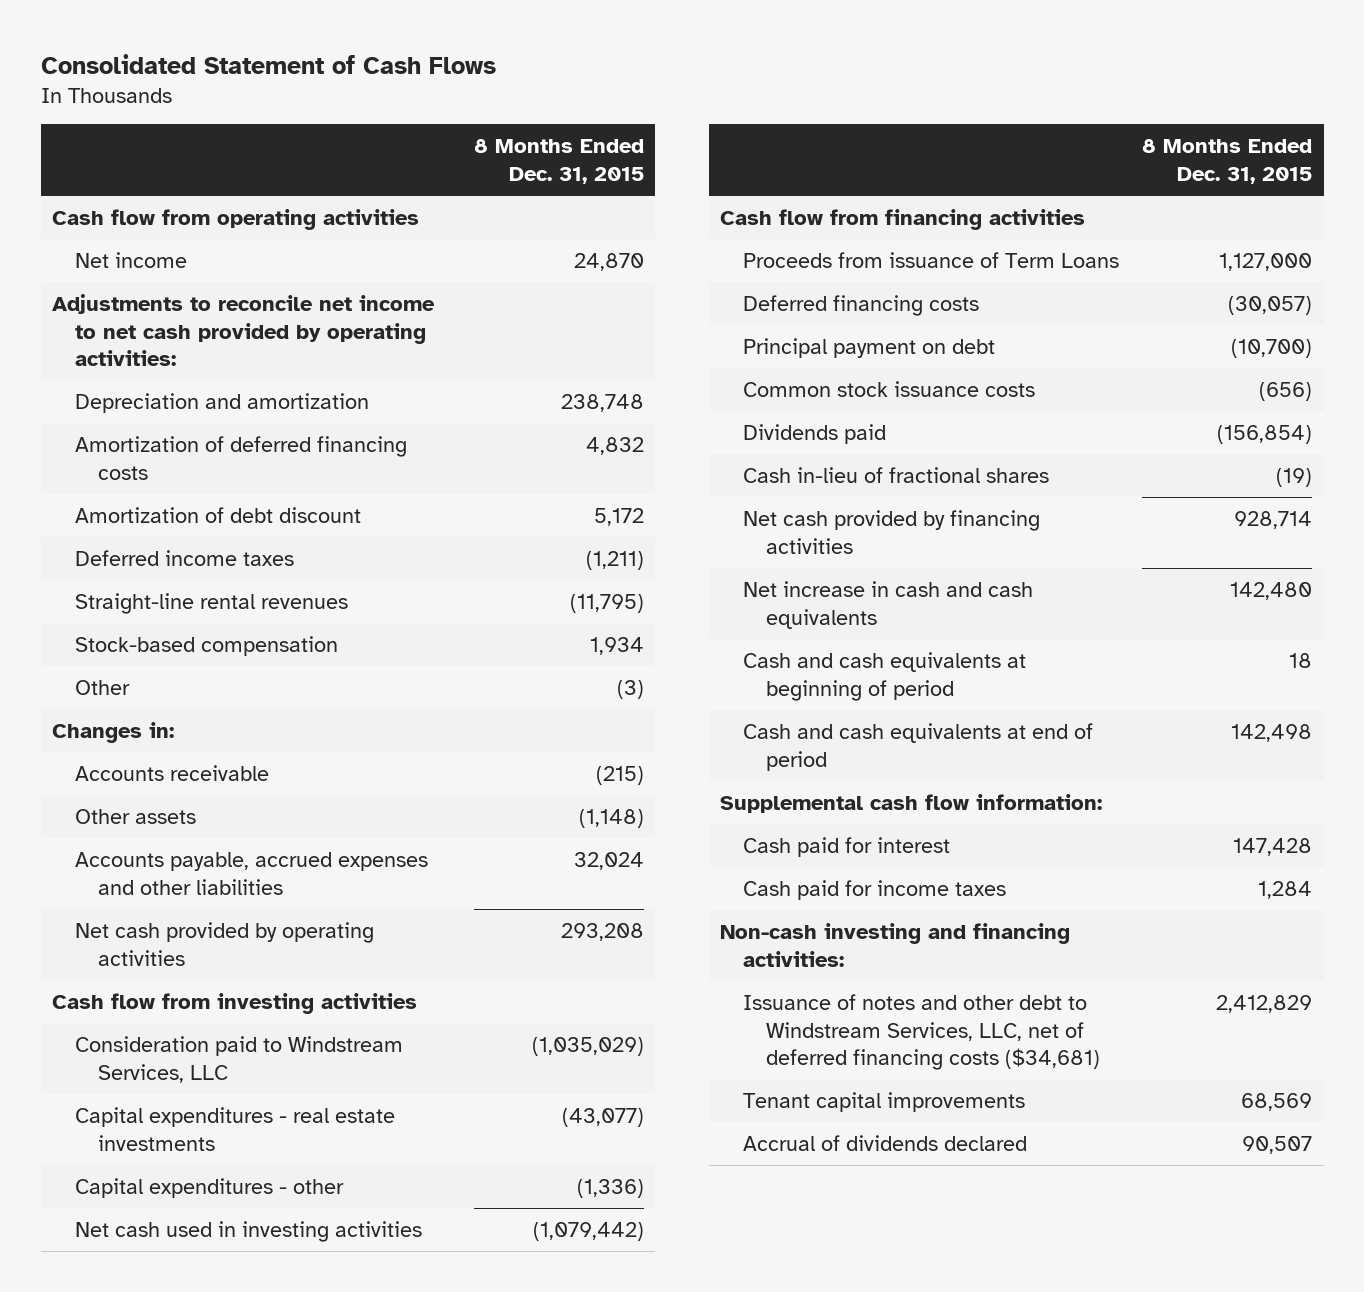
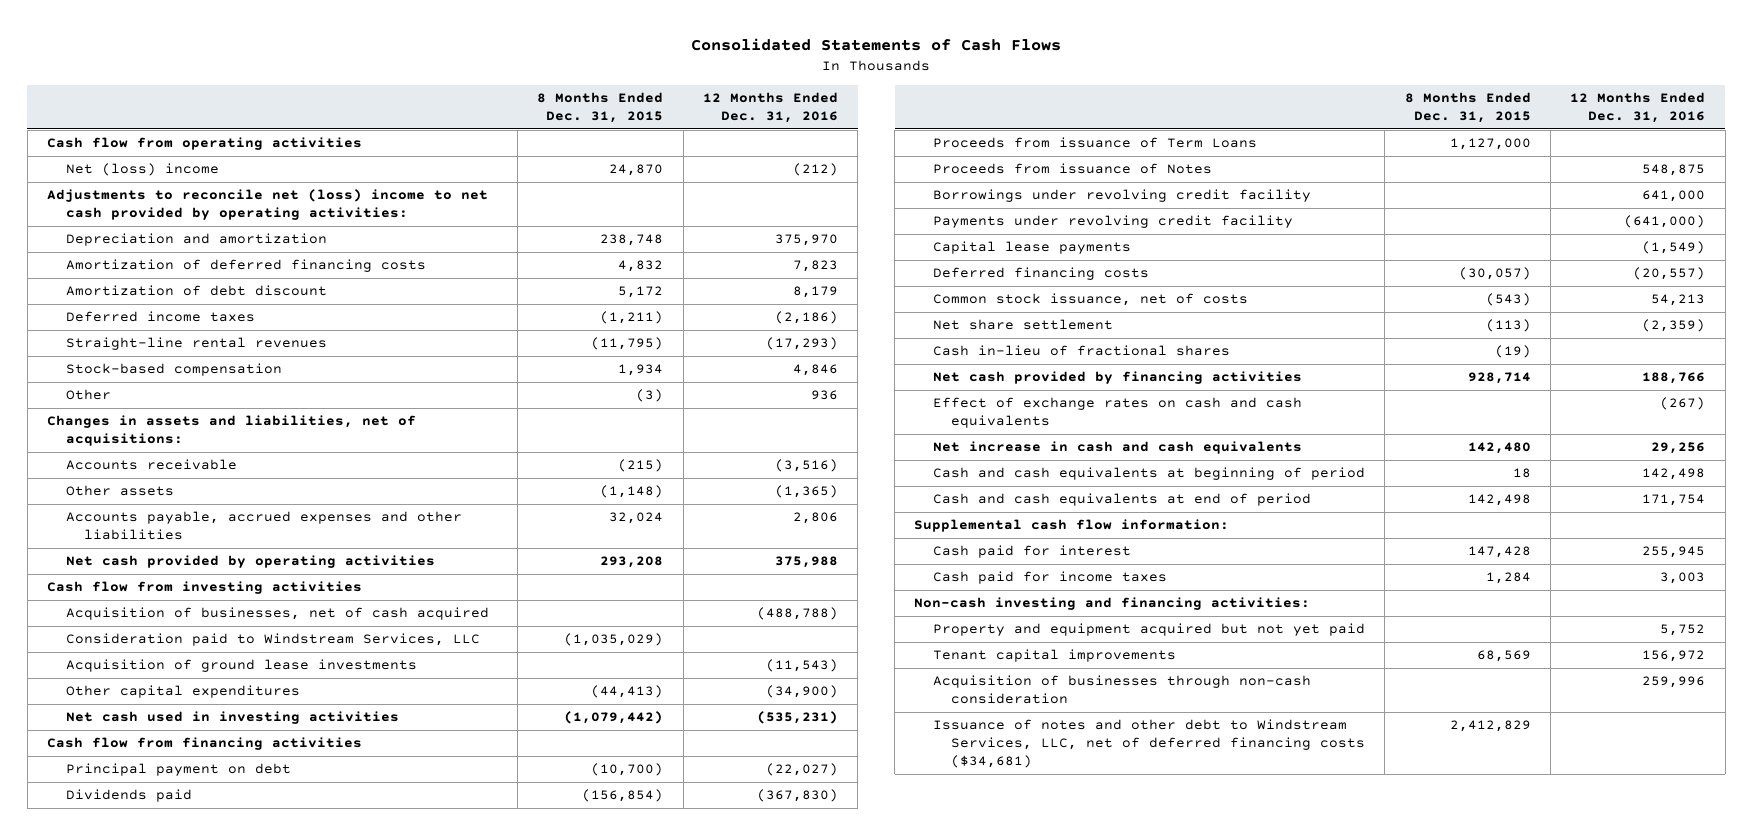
[40,54,496,75] Consolidated Statement of Cash Flows -> [691,38,1062,52] Consolidated Statements of Cash Flows
none -> [703,91,839,123] 12 Months Ended Dec. 31, 2016
[74,251,187,268] Net income -> [65,163,219,177] Net (loss) income
[52,293,436,367] Adjustments to reconcile net income to net cash provided by operating activities: -> [47,189,489,221] Adjustments to reconcile net (loss) income to net cash provided by operating activities:
[52,721,175,743] Changes in: -> [47,415,417,447] Changes in assets and liabilities, net of acquisitions:
none -> [65,607,489,621] Acquisition of businesses, net of cash acquired
[74,1106,395,1151] Capital expenditures - real estate investments -> none
none -> [65,659,417,673] Acquisition of ground lease investments
[74,1177,344,1198] Capital expenditures - other -> [65,685,300,699] Other capital expenditures
[576,1178,644,1198] (1,336) -> [591,685,664,699] (44,413)
[743,380,1036,397] Common stock issuance costs -> none
[743,251,1120,268] Proceeds from issuance of Term Loans -> [932,137,1257,149] Proceeds from issuance of Term Loans
none -> [932,163,1212,175] Proceeds from issuance of Notes
none -> [932,189,1311,203] Borrowings under revolving credit facility
none -> [932,215,1293,229] Payments under revolving credit facility
none -> [932,241,1131,255] Capital lease payments
[743,294,980,316] Deferred financing costs -> [932,267,1149,281] Deferred financing costs
none -> [932,293,1248,307] Common stock issuance, net of costs
none -> [932,319,1113,331] Net share settlement
none -> [932,397,1302,429] Effect of exchange rates on cash and cash equivalents
none -> [932,623,1365,637] Property and equipment acquired but not yet paid
[743,1134,1028,1151] Accrual of dividends declared -> none
none -> [932,675,1311,705] Acquisition of businesses through non-cash consideration
[743,993,1100,1071] Issuance of notes and other debt to Windstream Services, LLC, net of deferred financing costs ($34,681) -> [932,719,1366,769] Issuance of notes and other debt to Windstream Services, LLC, net of deferred financing costs ($34,681)

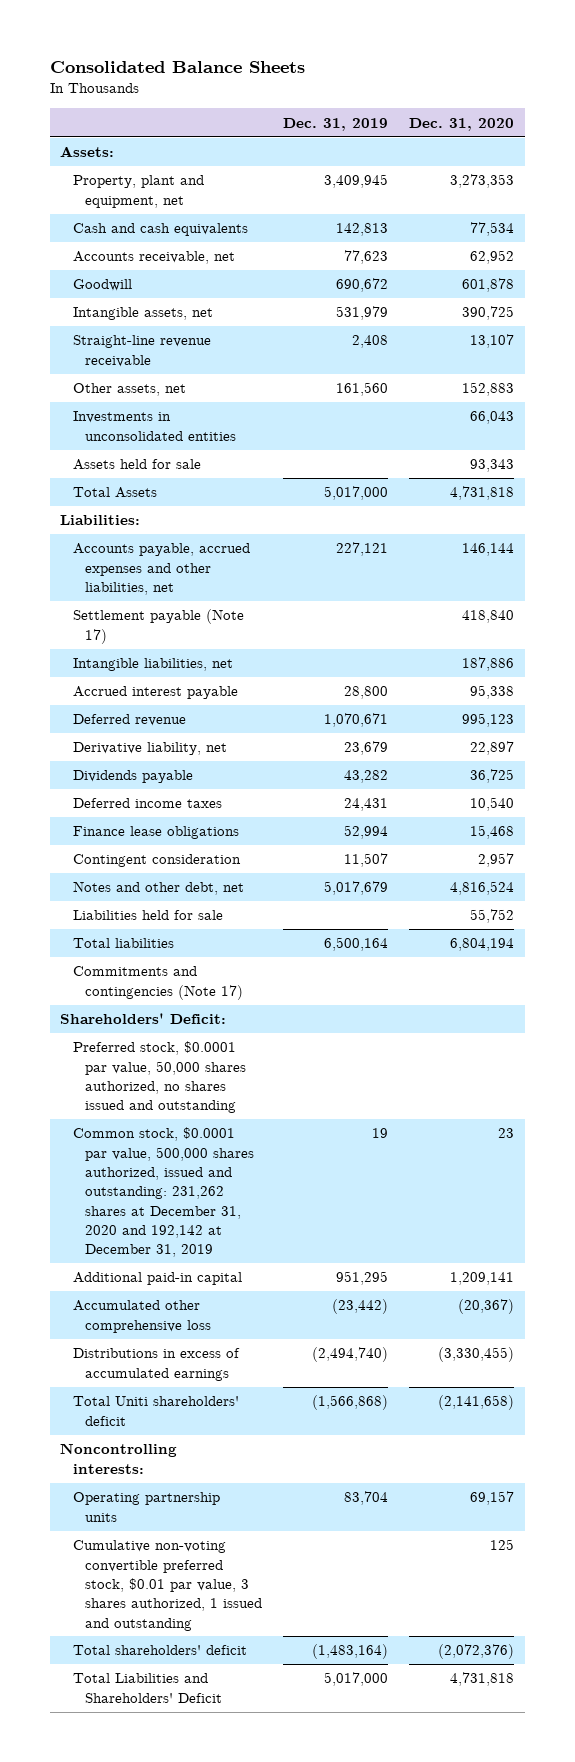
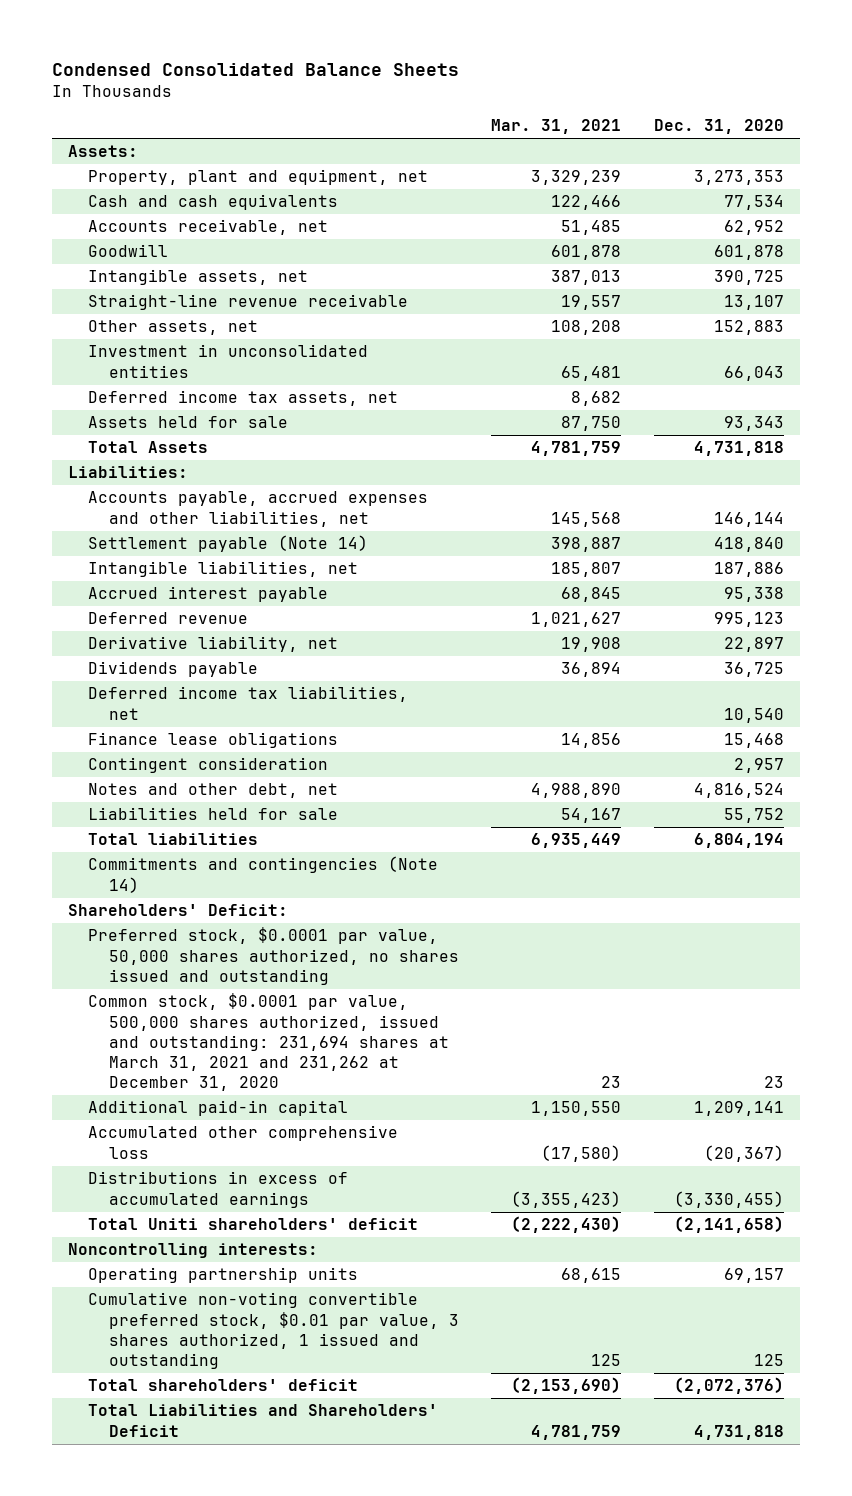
[49,61,305,74] Consolidated Balance Sheets -> [51,63,459,77] Condensed Consolidated Balance Sheets
[283,117,389,131] Dec. 31, 2019 -> none
none -> [491,119,622,135] Mar. 31, 2021
[72,411,237,441] Investments in unconsolidated entities -> [88,344,369,378] Investment in unconsolidated entities
none -> [88,390,399,407] Deferred income tax assets, net
[72,609,244,644] Settlement payable (Note 17) -> [88,535,369,553] Settlement payable (Note 14)
[72,798,222,809] Deferred income taxes -> [88,686,409,720] Deferred income tax liabilities, net
[72,966,244,1000] Commitments and contingencies (Note 17) -> [88,856,439,893] Commitments and contingencies (Note 14)
[72,1127,255,1258] Common stock, $0.0001 par value, 500,000 shares authorized, issued and outstanding: 231,262 shares at December 31, 2020 and 192,142 at December 31, 2019 -> [88,993,449,1092] Common stock, $0.0001 par value, 500,000 shares authorized, issued and outstanding: 231,694 shares at March 31, 2021 and 231,262 at December 31, 2020

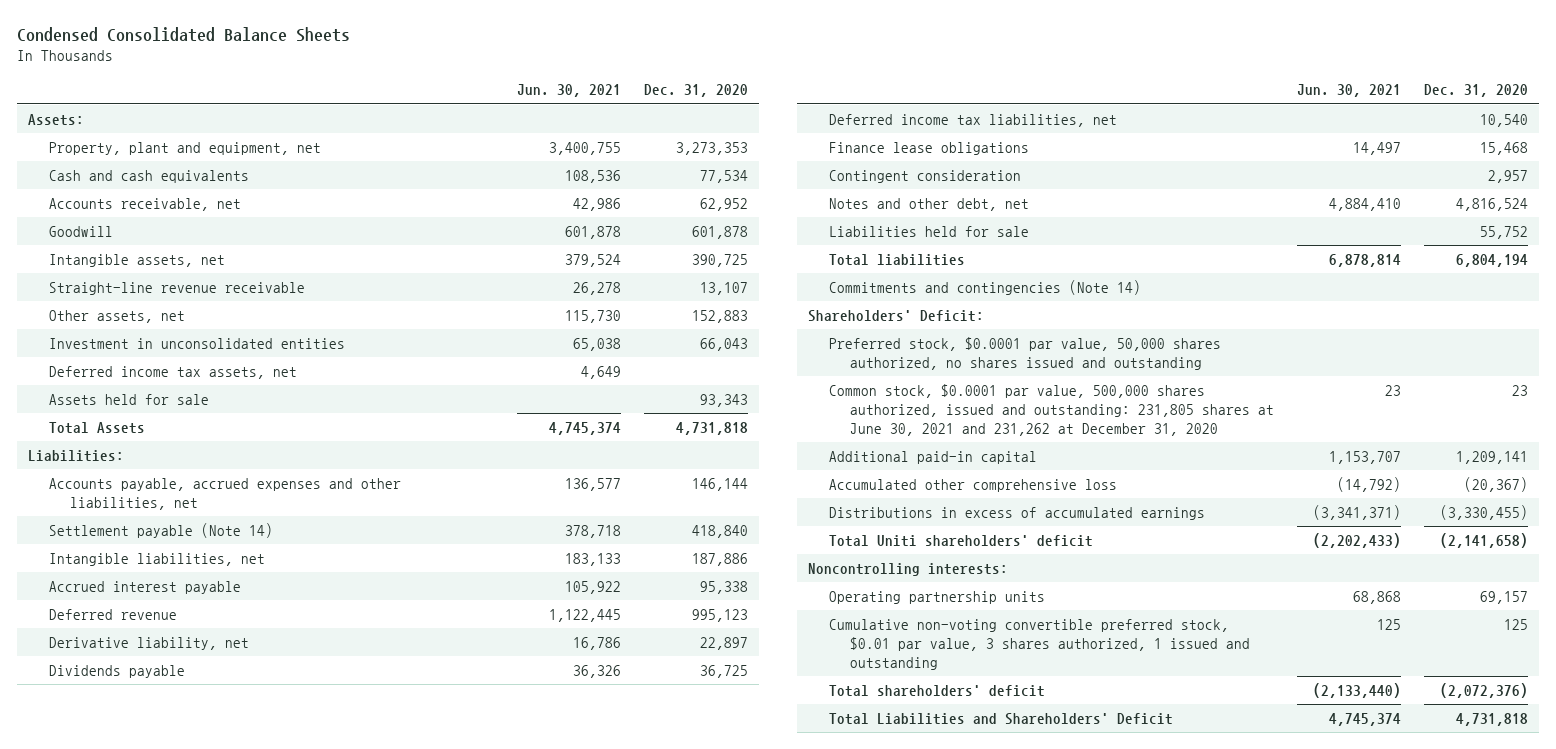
[491,119,622,135] Mar. 31, 2021 -> none
none -> [517,84,622,98] Jun. 30, 2021
[88,993,449,1092] Common stock, $0.0001 par value, 500,000 shares authorized, issued and outstanding: 231,694 shares at March 31, 2021 and 231,262 at December 31, 2020 -> [829,383,1275,437] Common stock, $0.0001 par value, 500,000 shares authorized, issued and outstanding: 231,805 shares at June 30, 2021 and 231,262 at December 31, 2020

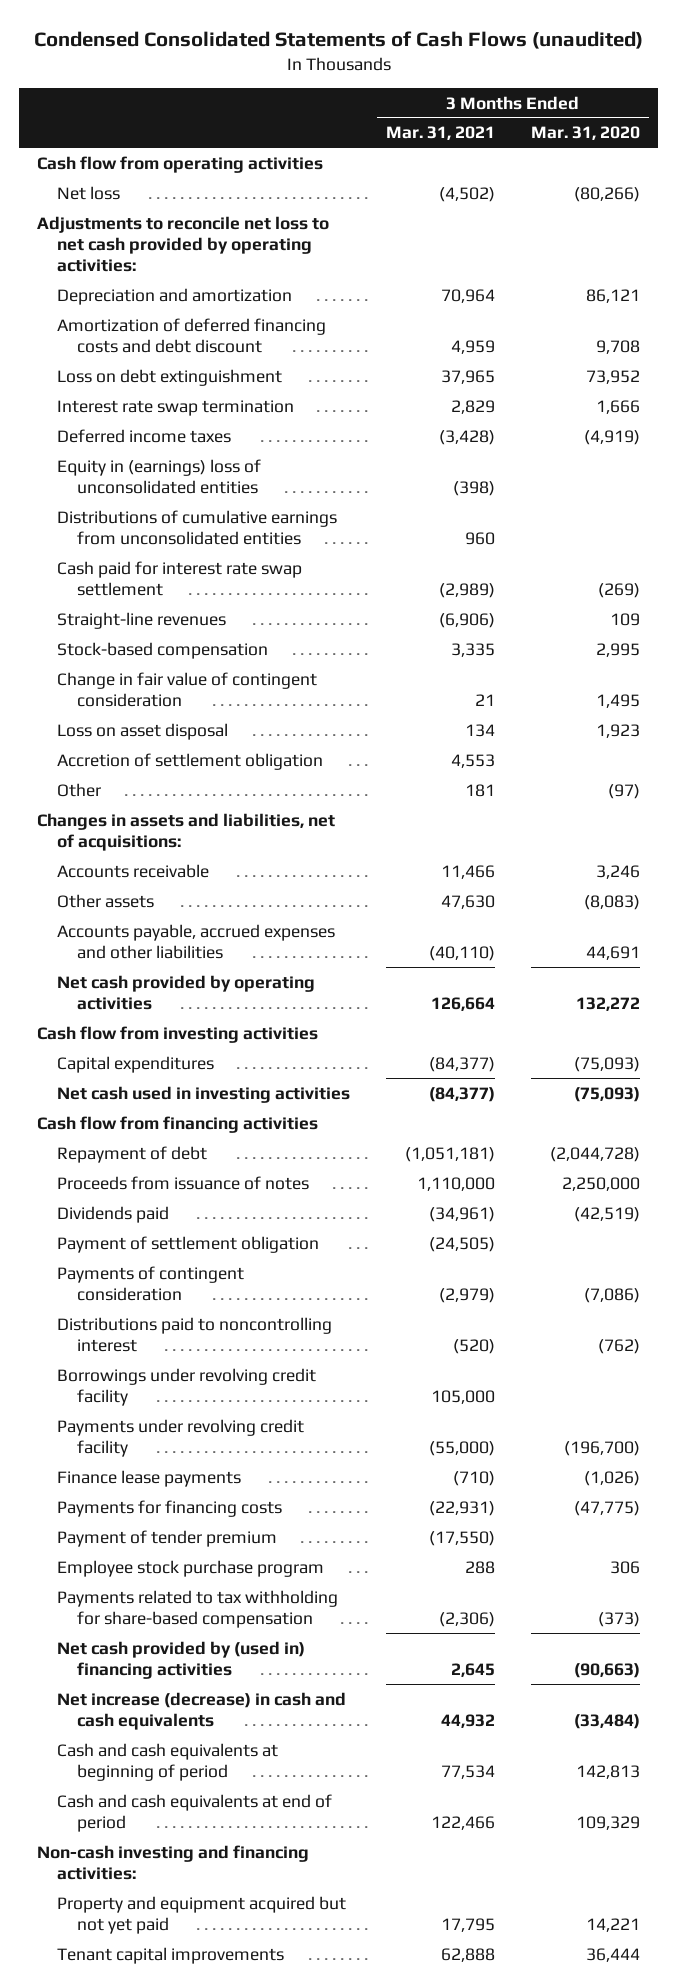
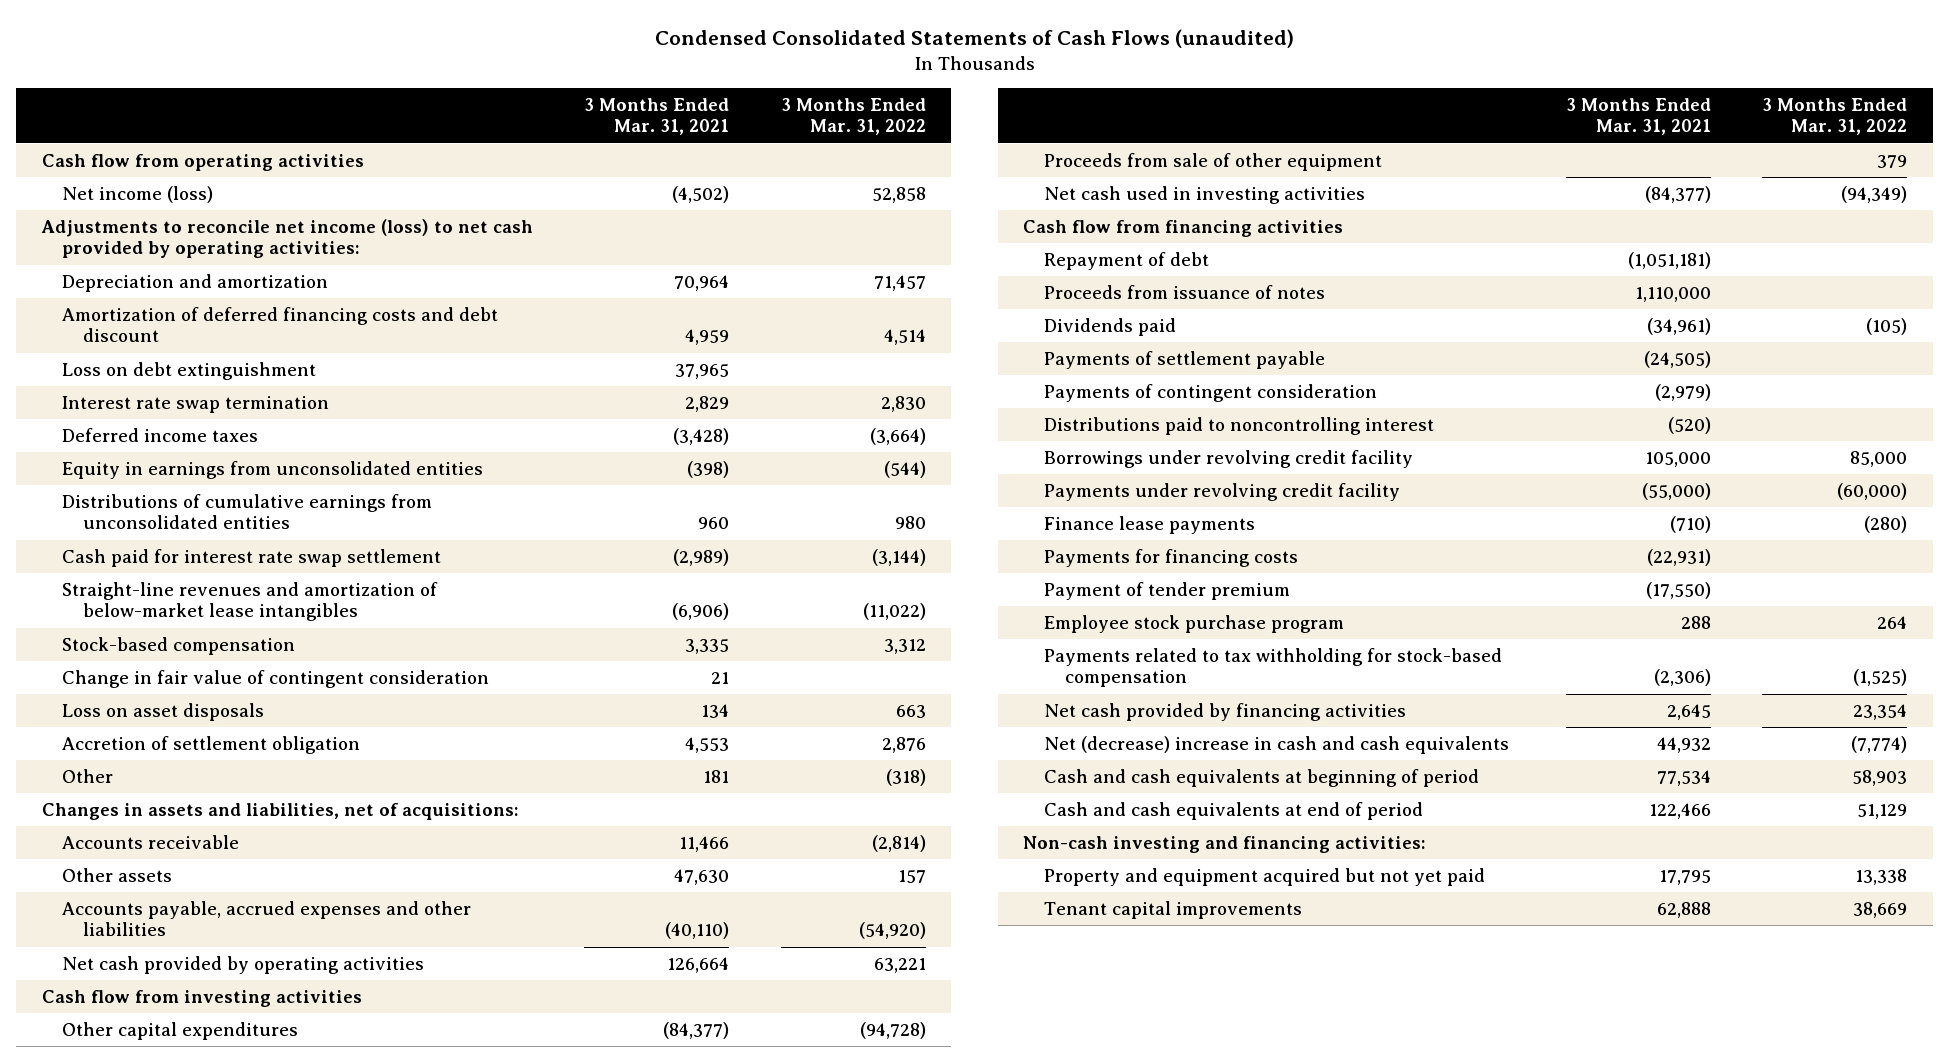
[531,126,641,141] Mar. 31, 2020 -> none
none -> [780,98,926,136] 3 Months Ended Mar. 31, 2022
[56,185,120,200] Net loss -> [62,186,214,204] Net income (loss)
[36,215,329,273] Adjustments to reconcile net loss to net cash provided by operating activities: -> [40,219,533,259] Adjustments to reconcile net income (loss) to net cash provided by operating activities:
[56,458,261,494] Equity in (earnings) loss of unconsolidated entities -> [62,461,484,480] Equity in earnings from unconsolidated entities
[56,611,226,629] Straight-line revenues -> [62,582,439,622] Straight-line revenues and amortization of below-market lease intangibles
[56,722,228,740] Loss on asset disposal -> [62,703,265,722] Loss on asset disposals
[56,1055,214,1073] Capital expenditures -> [62,1022,299,1041] Other capital expenditures
none -> [1044,153,1383,172] Proceeds from sale of other equipment
[56,1235,319,1253] Payment of settlement obligation -> [1044,351,1326,370] Payments of settlement payable
[56,1589,338,1628] Payments related to tax withholding for share-based compensation -> [1044,648,1503,688] Payments related to tax withholding for stock-based compensation
[56,1640,305,1679] Net cash provided by (used in) financing activities -> [1044,703,1407,722] Net cash provided by financing activities
[56,1691,346,1730] Net increase (decrease) in cash and cash equivalents -> [1044,736,1510,755] Net (decrease) increase in cash and cash equivalents

